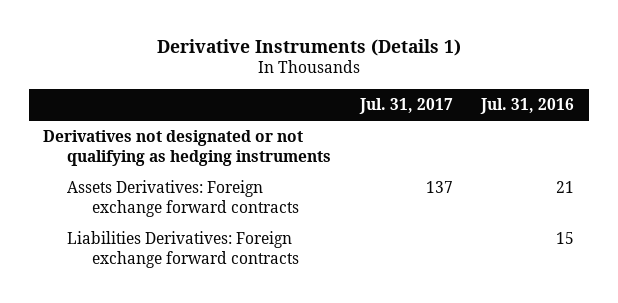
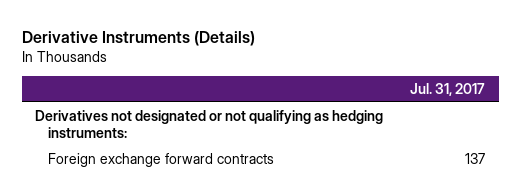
[156,38,461,56] Derivative Instruments (Details 1) -> [22,31,256,47] Derivative Instruments (Details)
[480,97,575,114] Jul. 31, 2016 -> none
[67,231,299,268] Liabilities Derivatives: Foreign exchange forward contracts -> none
[43,130,332,166] Derivatives not designated or not qualifying as hedging instruments -> [35,110,384,138] Derivatives not designated or not qualifying as hedging instruments:
[67,180,299,217] Assets Derivatives: Foreign exchange forward contracts -> [48,153,275,168] Foreign exchange forward contracts

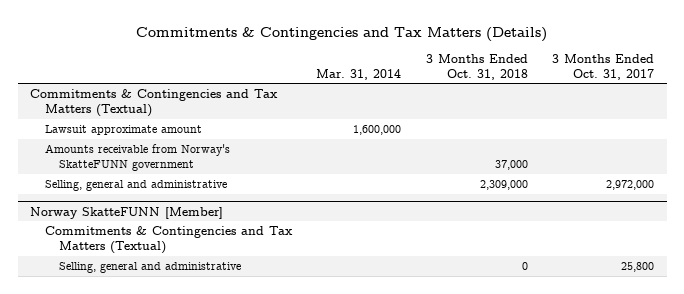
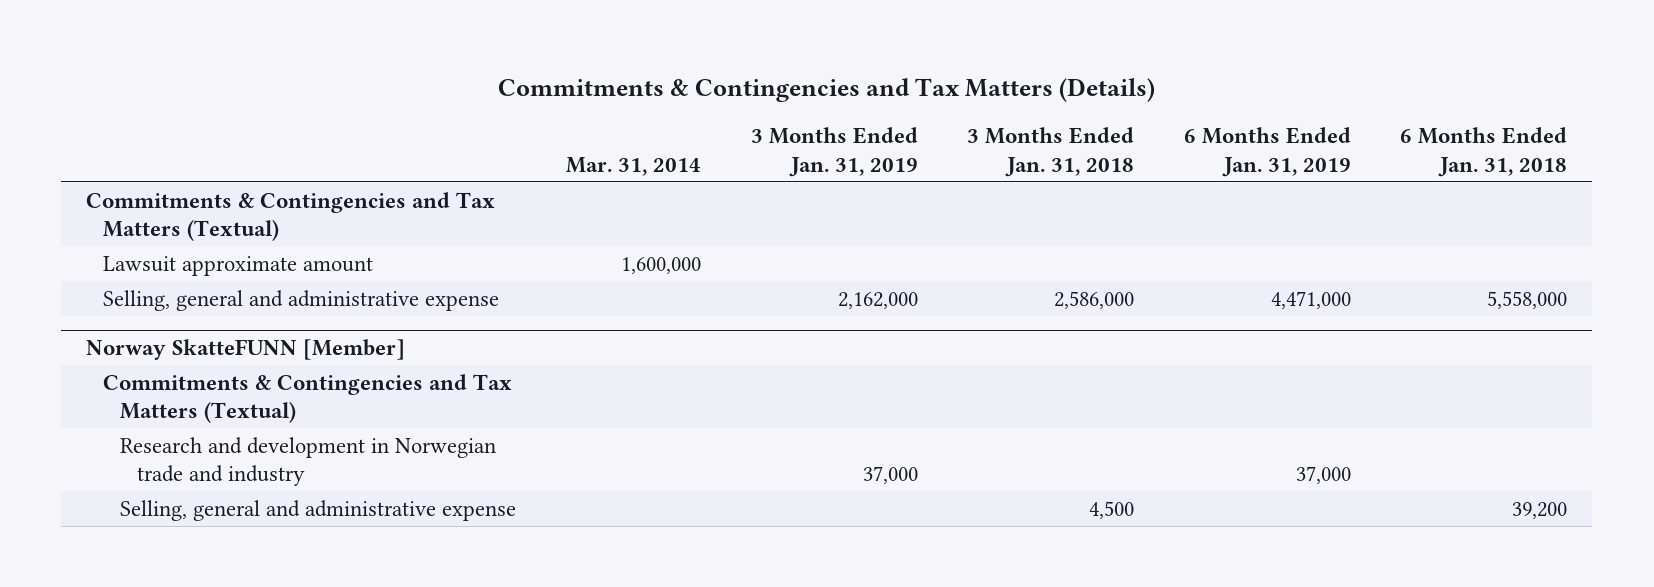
[425,53,528,80] 3 Months Ended Oct. 31, 2018 -> none
[552,53,655,80] 3 Months Ended Oct. 31, 2017 -> none
none -> [750,127,918,177] 3 Months Ended Jan. 31, 2019
none -> [967,127,1135,177] 3 Months Ended Jan. 31, 2018
none -> [1183,127,1351,177] 6 Months Ended Jan. 31, 2019
none -> [1400,127,1568,177] 6 Months Ended Jan. 31, 2018
[44,143,230,172] Amounts receivable from Norway's SkatteFUNN government -> none
[44,179,227,191] Selling, general and administrative -> [103,289,500,311] Selling, general and administrative expense
none -> [120,436,497,487] Research and development in Norwegian trade and industry
[59,261,242,273] Selling, general and administrative -> [120,499,517,521] Selling, general and administrative expense

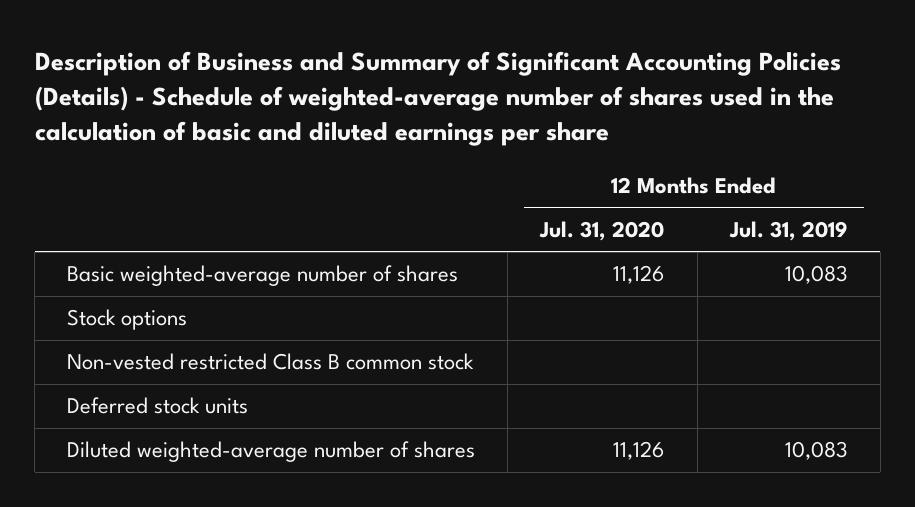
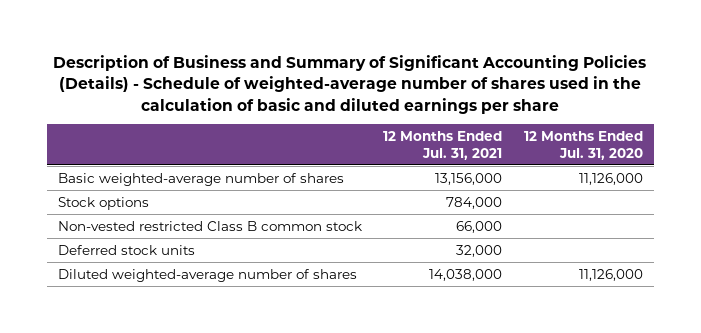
[728,220,848,241] Jul. 31, 2019 -> none
none -> [383,130,503,160] 12 Months Ended Jul. 31, 2021
[613,265,665,285] 11,126 -> [578,172,643,185] 11,126,000
[613,441,665,461] 11,126 -> [578,268,643,281] 11,126,000

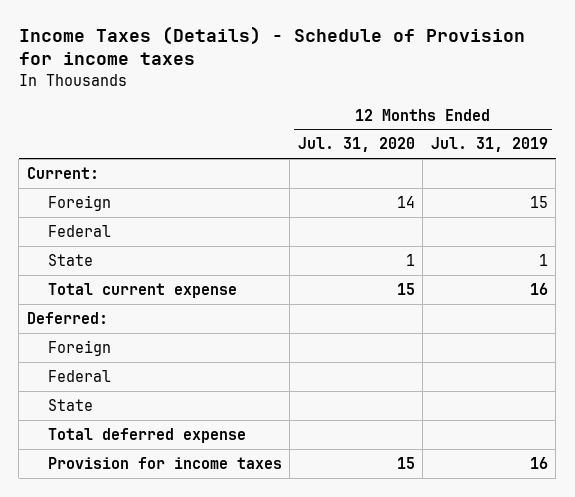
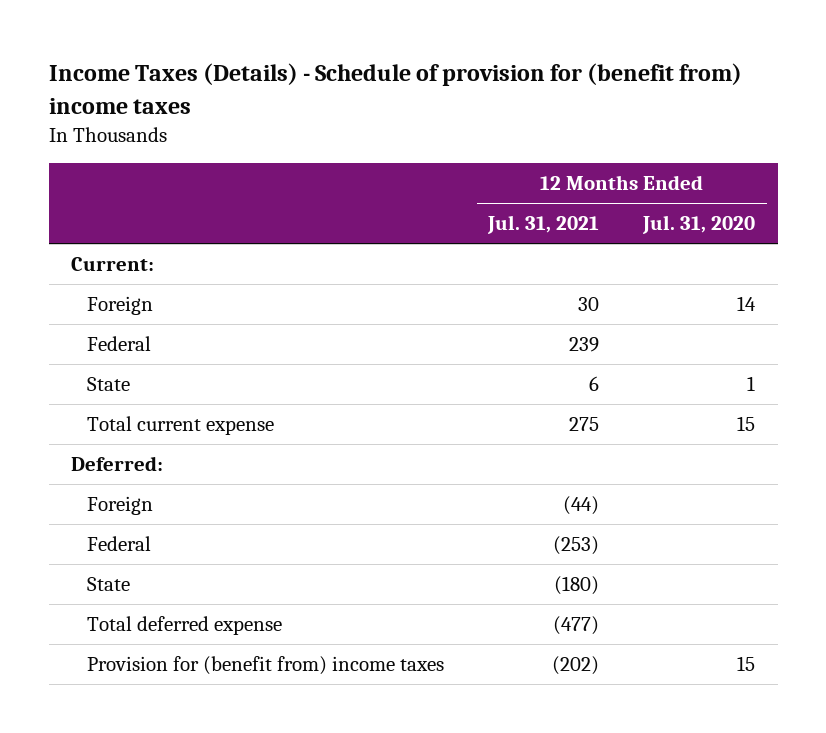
[18,26,525,66] Income Taxes (Details) - Schedule of Provision for income taxes -> [48,63,742,114] Income Taxes (Details) - Schedule of provision for (benefit from) income taxes
[430,137,548,153] Jul. 31, 2019 -> none
none -> [487,215,600,235] Jul. 31, 2021
[47,456,282,469] Provision for income taxes -> [86,656,444,676] Provision for (benefit from) income taxes

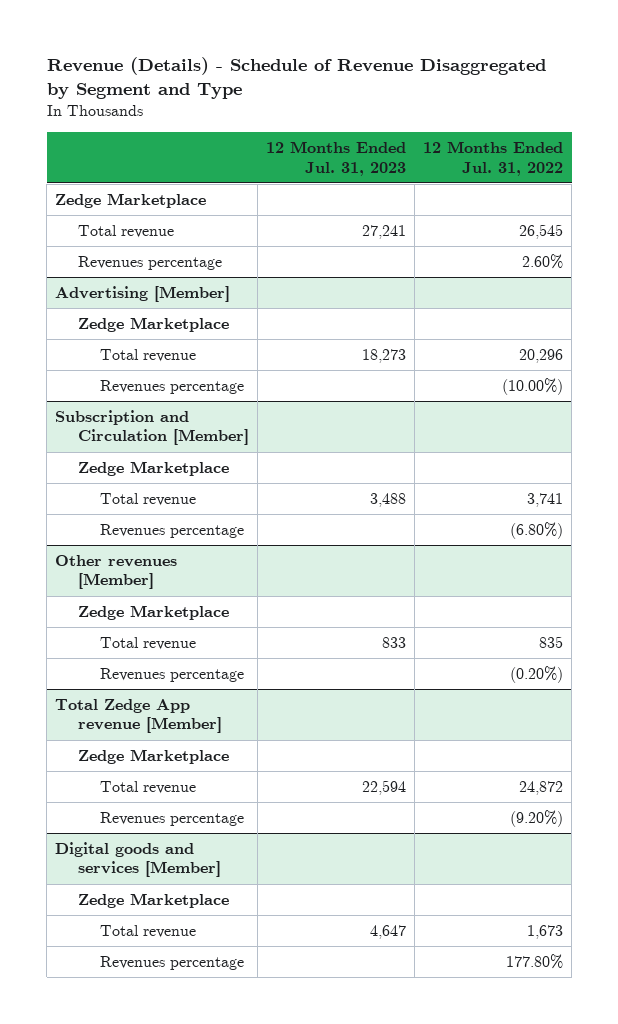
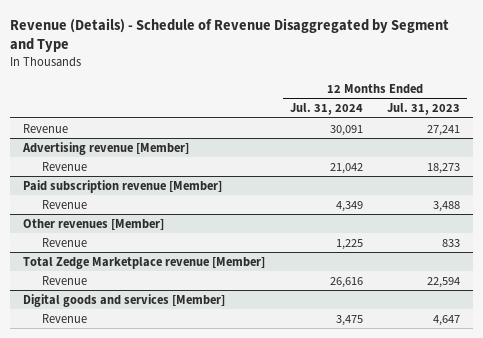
[422,141,563,176] 12 Months Ended Jul. 31, 2022 -> none
none -> [289,103,363,116] Jul. 31, 2024
[55,193,207,209] Zedge Marketplace -> none
[77,256,222,271] Revenues percentage -> none
[77,317,229,333] Zedge Marketplace -> none
[100,380,245,395] Revenues percentage -> none
[77,461,229,477] Zedge Marketplace -> none
[100,524,245,539] Revenues percentage -> none
[77,225,174,239] Total revenue -> [22,123,68,133] Revenue
[55,286,231,303] Advertising [Member] -> [21,141,189,155] Advertising revenue [Member]
[100,349,197,363] Total revenue -> [41,161,87,171] Revenue
[55,410,249,446] Subscription and Circulation [Member] -> [22,179,222,193] Paid subscription revenue [Member]
[100,493,197,507] Total revenue -> [41,199,87,209] Revenue
[77,605,229,621] Zedge Marketplace -> none
[100,668,245,683] Revenues percentage -> none
[55,699,222,734] Total Zedge App revenue [Member] -> none
[77,749,229,765] Zedge Marketplace -> none
[100,781,197,795] Total revenue -> none
[100,812,245,827] Revenues percentage -> none
[100,637,197,651] Total revenue -> [41,237,87,247] Revenue
none -> [22,256,265,269] Total Zedge Marketplace revenue [Member]
none -> [41,275,87,285] Revenue
[77,893,229,909] Zedge Marketplace -> none
[100,956,245,971] Revenues percentage -> none
[100,925,197,939] Total revenue -> [41,313,87,323] Revenue

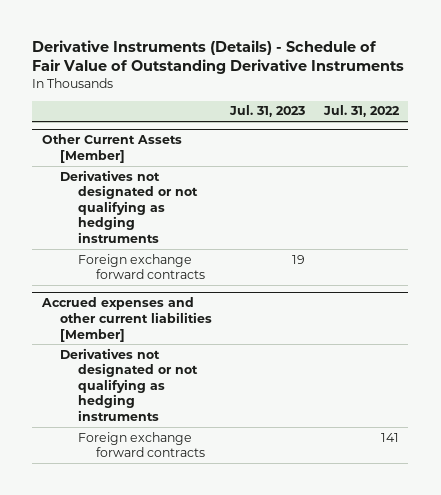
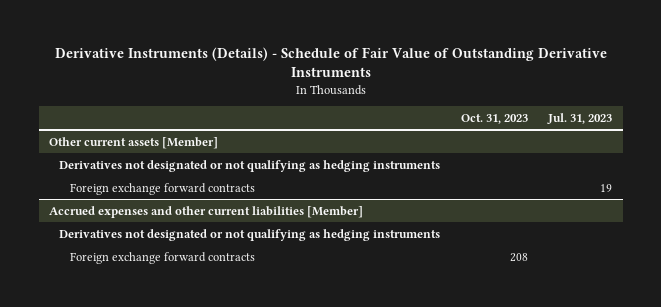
[322,105,400,118] Jul. 31, 2022 -> none
none -> [460,113,528,124] Oct. 31, 2023
[41,134,182,163] Other Current Assets [Member] -> [48,136,218,149] Other current assets [Member]

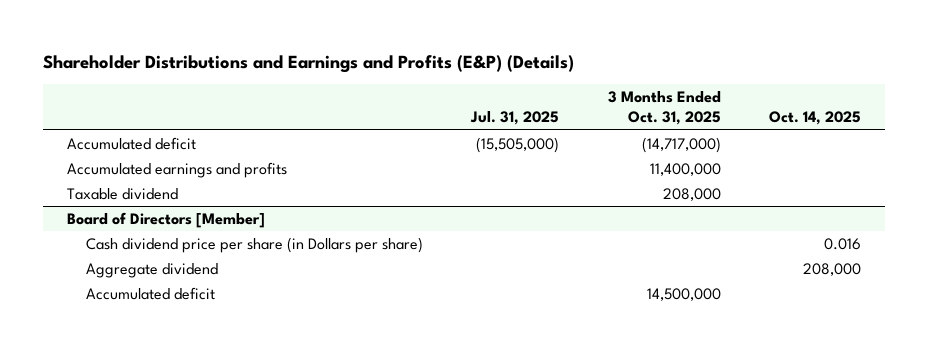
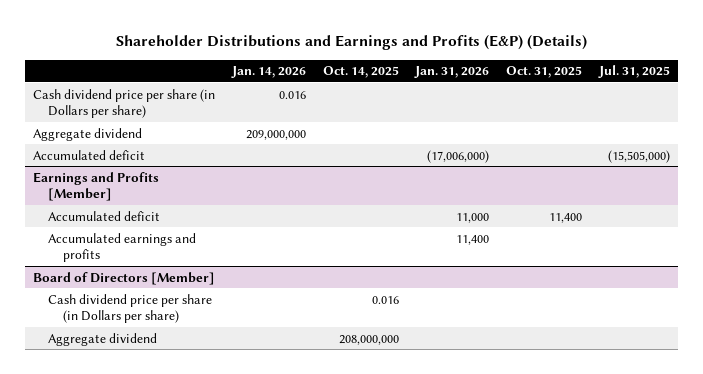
[607,90,721,126] 3 Months Ended Oct. 31, 2025 -> none
none -> [231,66,307,79] Jan. 14, 2026
none -> [414,66,490,79] Jan. 31, 2026
none -> [506,66,583,79] Oct. 31, 2025
none -> [33,88,216,118] Cash dividend price per share (in Dollars per share)
none -> [33,127,143,141] Aggregate dividend
[66,161,287,178] Accumulated earnings and profits -> none
[66,187,178,200] Taxable dividend -> none
none -> [33,171,160,201] Earnings and Profits [Member]
none -> [48,210,161,221] Accumulated deficit
none -> [48,232,197,262] Accumulated earnings and profits
[86,286,216,300] Accumulated deficit -> none
[802,262,861,276] 208,000 -> [338,334,399,345] 208,000,000

